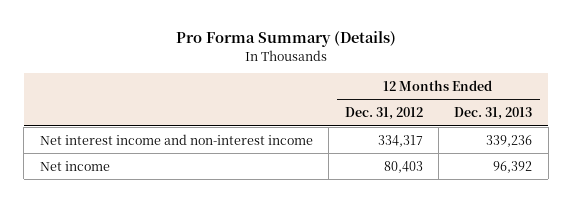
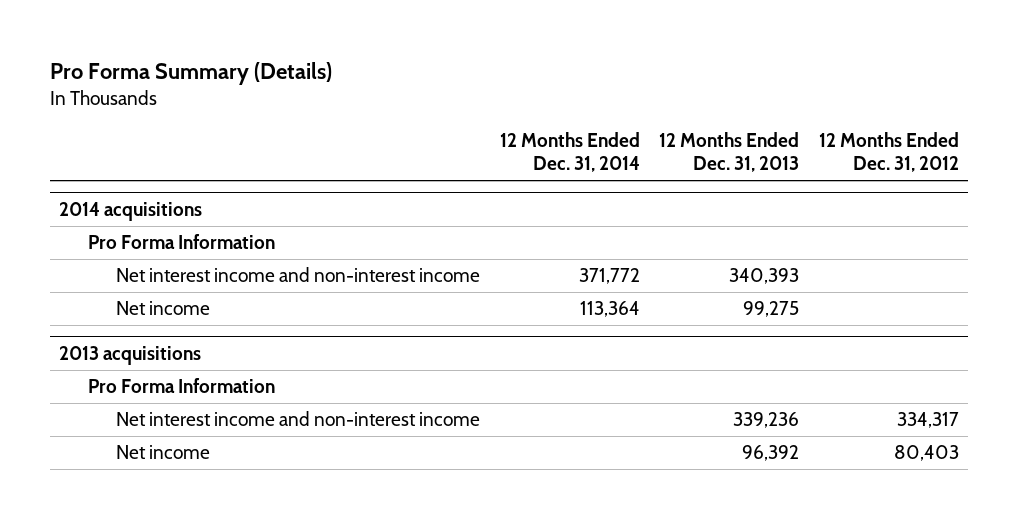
none -> [499,131,640,173] 12 Months Ended Dec. 31, 2014
none -> [59,202,203,222] 2014 acquisitions
none -> [87,234,275,250] Pro Forma Information
none -> [116,267,481,283] Net interest income and non-interest income
none -> [116,301,211,316] Net income
none -> [59,346,202,366] 2013 acquisitions
none -> [87,378,275,394] Pro Forma Information

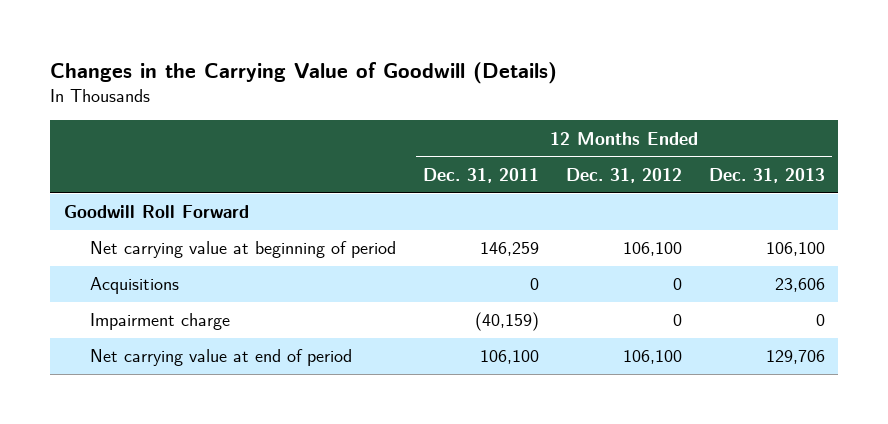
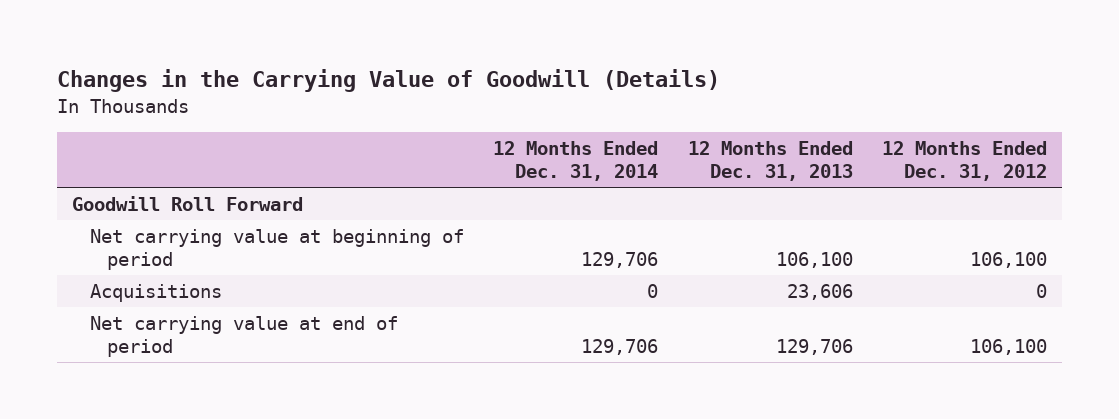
[422,168,539,184] Dec. 31, 2011 -> none
none -> [493,141,659,182] 12 Months Ended Dec. 31, 2014
[90,313,231,331] Impairment charge -> none

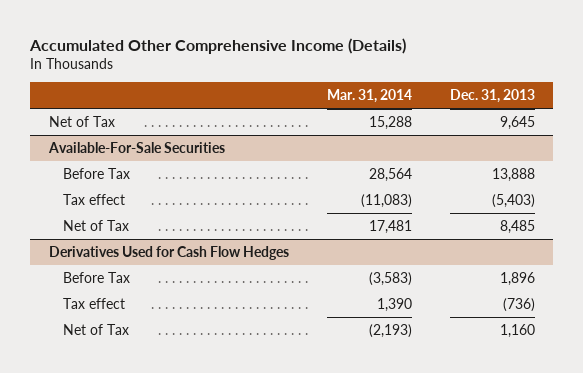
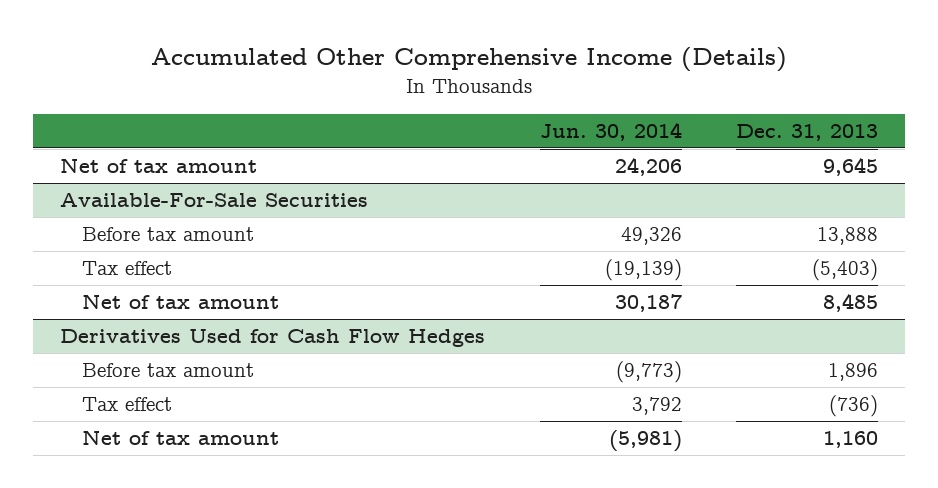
[326,89,412,104] Mar. 31, 2014 -> none
none -> [539,121,682,141] Jun. 30, 2014
[48,115,115,127] Net of Tax -> [59,158,257,174] Net of tax amount
[62,167,130,179] Before Tax -> [81,227,254,242] Before tax amount
[62,219,129,231] Net of Tax -> [81,294,279,310] Net of tax amount
[62,271,130,283] Before Tax -> [81,363,254,378] Before tax amount
[62,323,129,335] Net of Tax -> [81,430,279,446] Net of tax amount

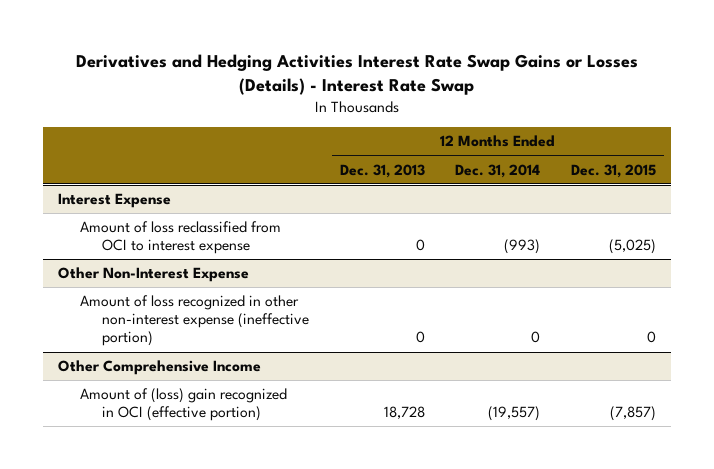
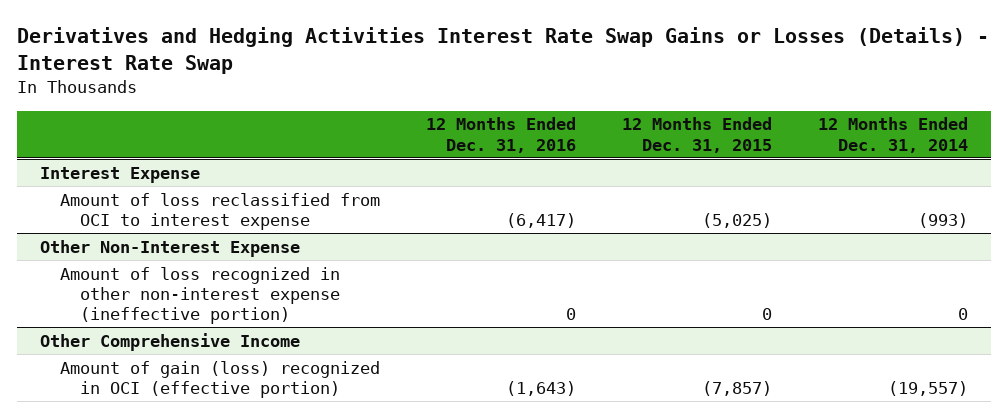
[339,163,425,178] Dec. 31, 2013 -> none
none -> [425,117,576,153] 12 Months Ended Dec. 31, 2016
[80,388,288,422] Amount of (loss) gain recognized in OCI (effective portion) -> [59,360,380,398] Amount of gain (loss) recognized in OCI (effective portion)

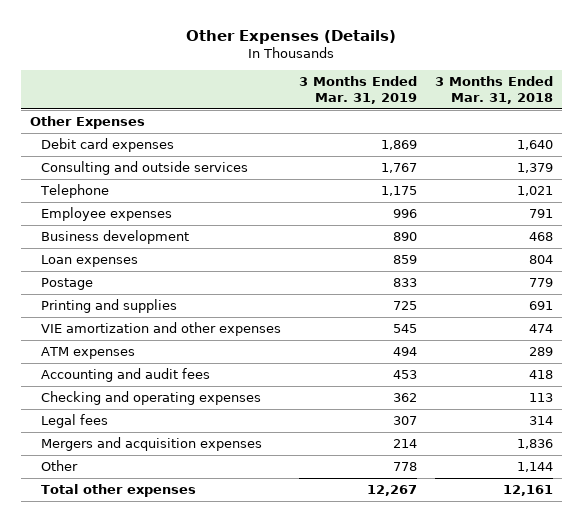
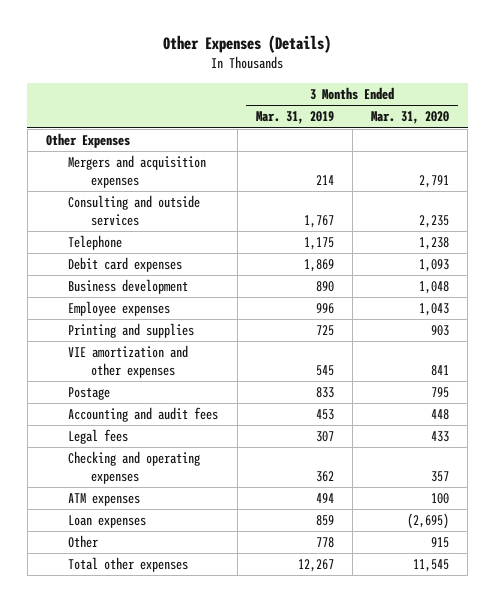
[435,76,554,104] 3 Months Ended Mar. 31, 2018 -> none
none -> [370,111,449,125] Mar. 31, 2020
[41,437,263,452] Mergers and acquisition expenses -> [68,155,207,189] Mergers and acquisition expenses
[41,138,175,153] Debit card expenses -> [68,257,183,273] Debit card expenses
[41,207,173,222] Employee expenses -> [68,301,171,317] Employee expenses
[41,278,94,291] Postage -> [68,387,111,401] Postage
[41,391,262,406] Checking and operating expenses -> [68,451,201,485] Checking and operating expenses
[41,347,136,360] ATM expenses -> [68,493,141,507] ATM expenses
[41,255,139,268] Loan expenses -> [68,515,147,529] Loan expenses

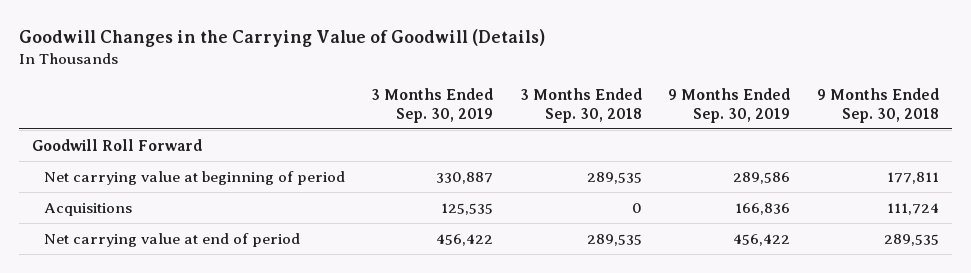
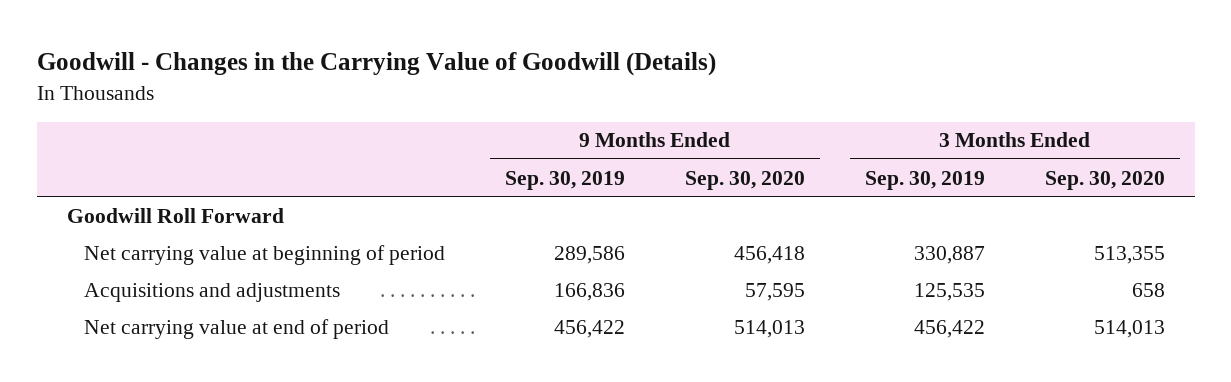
[18,28,545,47] Goodwill Changes in the Carrying Value of Goodwill (Details) -> [36,52,716,77] Goodwill - Changes in the Carrying Value of Goodwill (Details)
[519,87,642,123] 3 Months Ended Sep. 30, 2018 -> none
[816,87,939,123] 9 Months Ended Sep. 30, 2018 -> none
none -> [684,170,805,190] Sep. 30, 2020
none -> [1044,170,1165,190] Sep. 30, 2020
[43,202,132,216] Acquisitions -> [83,282,340,302] Acquisitions and adjustments

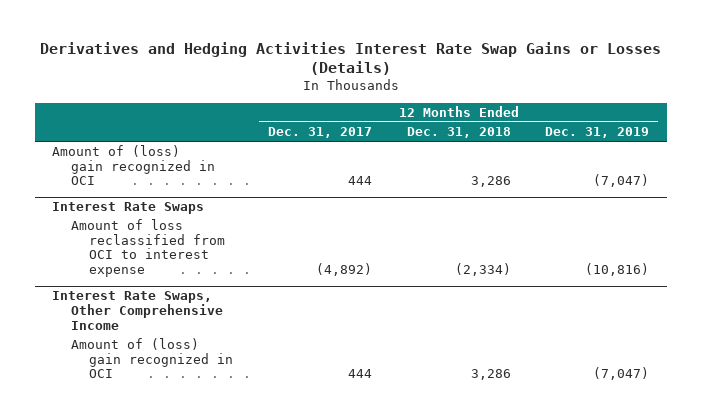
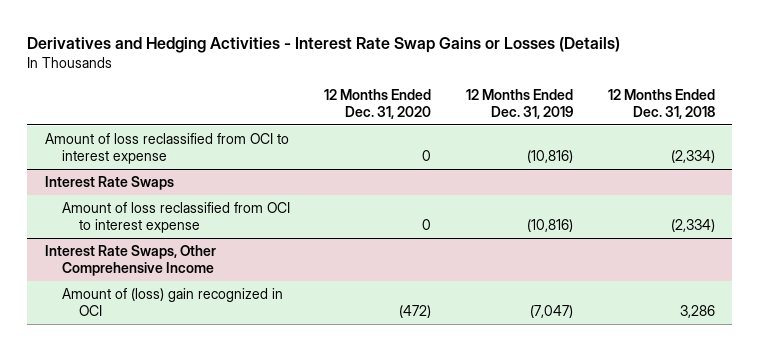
[39,42,661,76] Derivatives and Hedging Activities Interest Rate Swap Gains or Losses (Details) -> [27,37,621,54] Derivatives and Hedging Activities - Interest Rate Swap Gains or Losses (Details)
[267,127,372,139] Dec. 31, 2017 -> none
none -> [324,89,432,120] 12 Months Ended Dec. 31, 2020
[52,145,215,186] Amount of (loss) gain recognized in OCI -> none
none -> [44,133,289,164] Amount of loss reclassified from OCI to interest expense

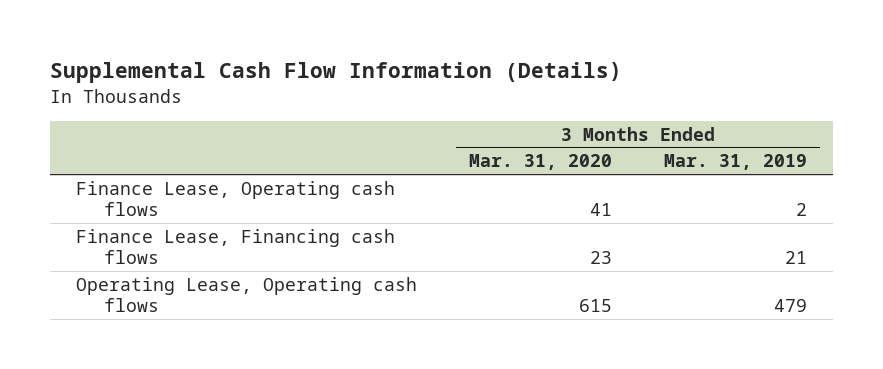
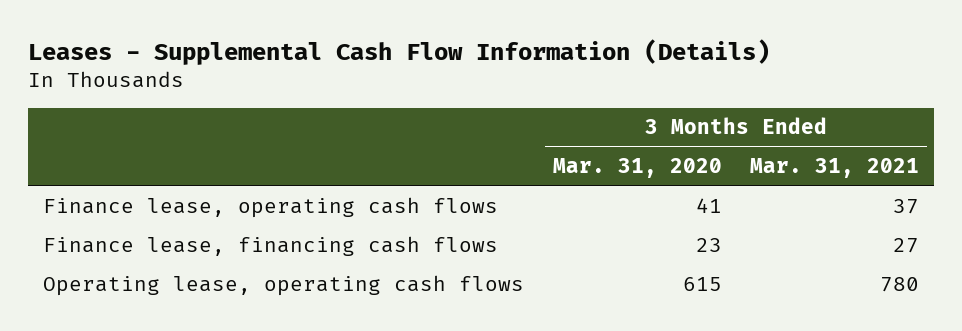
[50,62,623,84] Supplemental Cash Flow Information (Details) -> [28,38,771,65] Leases - Supplemental Cash Flow Information (Details)
[663,154,807,171] Mar. 31, 2019 -> none
none -> [750,157,920,178] Mar. 31, 2021
[75,180,395,216] Finance Lease, Operating cash flows -> [42,196,498,218] Finance lease, operating cash flows
[75,228,395,264] Finance Lease, Financing cash flows -> [42,235,498,256] Finance lease, financing cash flows
[75,276,417,312] Operating Lease, Operating cash flows -> [42,274,524,296] Operating lease, operating cash flows

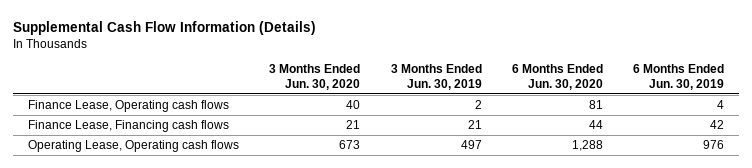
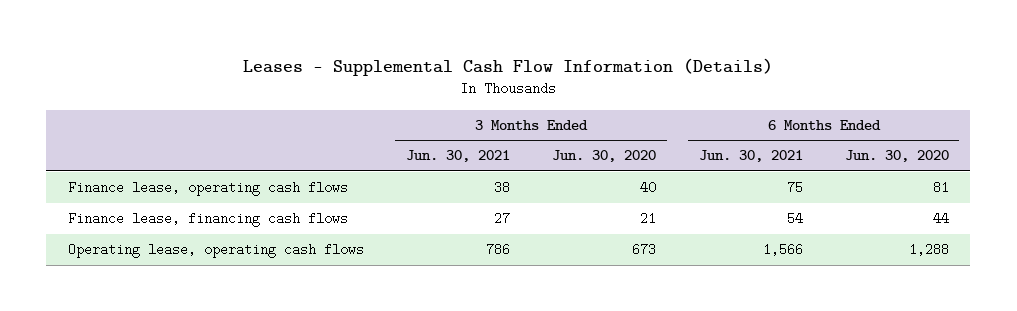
[13,20,317,35] Supplemental Cash Flow Information (Details) -> [243,57,774,76] Leases - Supplemental Cash Flow Information (Details)
[390,64,482,90] 3 Months Ended Jun. 30, 2019 -> none
[632,64,724,90] 6 Months Ended Jun. 30, 2019 -> none
none -> [405,150,510,163] Jun. 30, 2021
none -> [698,150,803,163] Jun. 30, 2021
[28,100,230,113] Finance Lease, Operating cash flows -> [67,181,348,197] Finance lease, operating cash flows
[28,120,230,133] Finance Lease, Financing cash flows -> [67,212,348,228] Finance lease, financing cash flows
[28,140,240,153] Operating Lease, Operating cash flows -> [67,243,364,259] Operating lease, operating cash flows

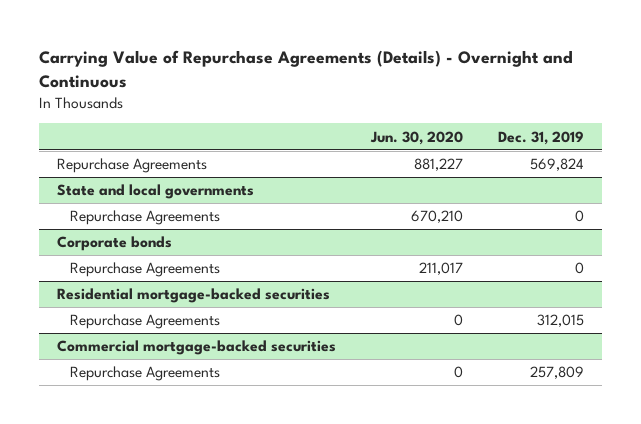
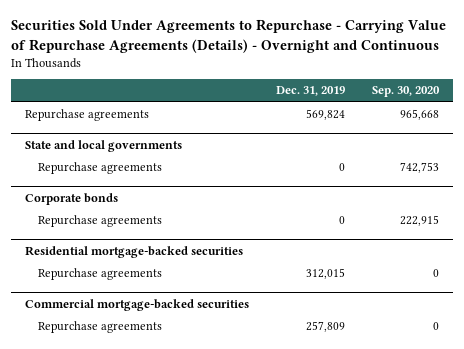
[39,50,574,89] Carrying Value of Repurchase Agreements (Details) - Overnight and Continuous -> [11,19,447,53] Securities Sold Under Agreements to Repurchase - Carrying Value of Repurchase Agreements (Details) - Overnight and Continuous
[370,130,464,145] Jun. 30, 2020 -> none
none -> [372,86,441,98] Sep. 30, 2020
[56,158,207,174] Repurchase Agreements -> [24,109,149,122] Repurchase agreements
[69,210,220,226] Repurchase Agreements -> [38,162,163,175] Repurchase agreements
[69,262,220,278] Repurchase Agreements -> [38,215,163,228] Repurchase agreements
[69,314,220,330] Repurchase Agreements -> [38,268,163,281] Repurchase agreements
[69,366,220,382] Repurchase Agreements -> [38,321,163,334] Repurchase agreements

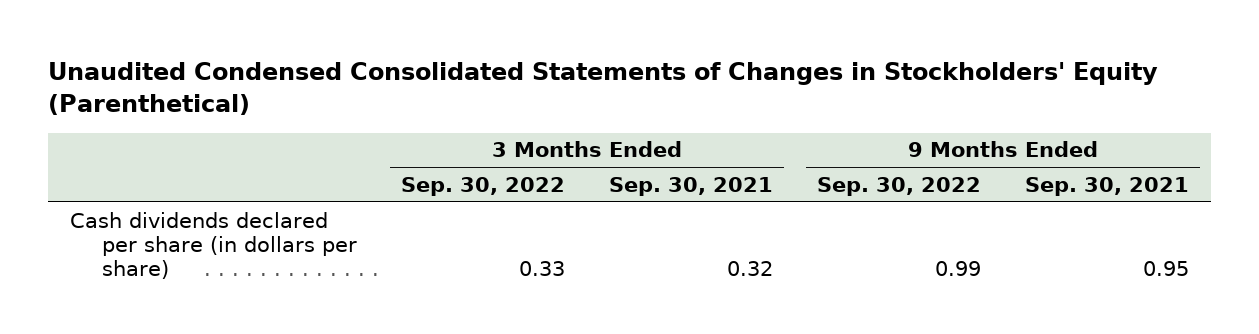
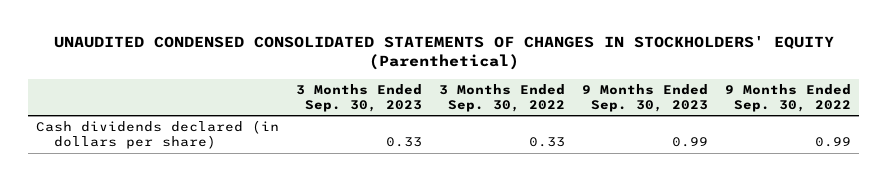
[48,62,1159,116] Unaudited Condensed Consolidated Statements of Changes in Stockholders' Equity (Parenthetical) -> [53,36,834,71] UNAUDITED CONDENSED CONSOLIDATED STATEMENTS OF CHANGES IN STOCKHOLDERS' EQUITY (Parenthetical)
[609,177,774,197] Sep. 30, 2021 -> none
[1024,177,1189,197] Sep. 30, 2021 -> none
none -> [296,83,423,113] 3 Months Ended Sep. 30, 2023
none -> [581,83,708,113] 9 Months Ended Sep. 30, 2023
[70,211,358,280] Cash dividends declared per share (in dollars per share) -> [36,120,280,150] Cash dividends declared (in dollars per share)

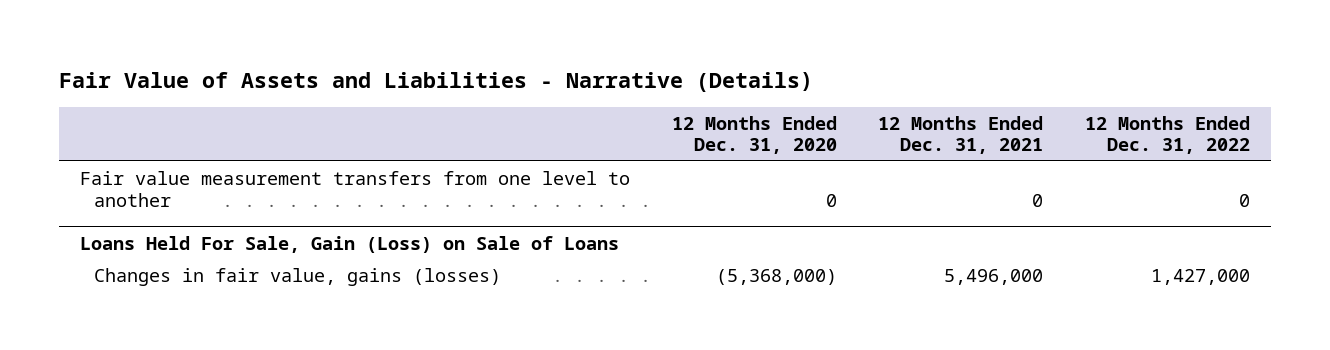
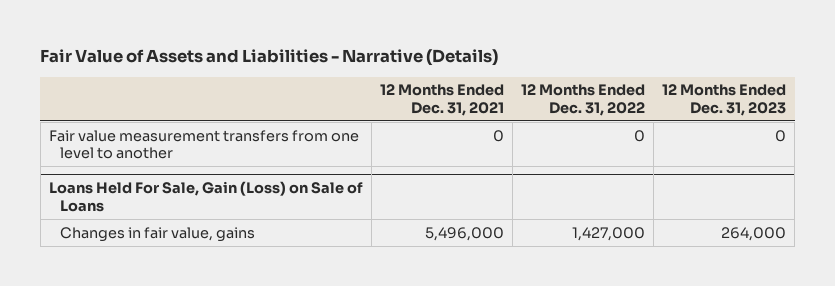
[671,115,837,155] 12 Months Ended Dec. 31, 2020 -> none
none -> [662,84,787,116] 12 Months Ended Dec. 31, 2023
[94,267,502,286] Changes in fair value, gains (losses) -> [59,226,255,242] Changes in fair value, gains

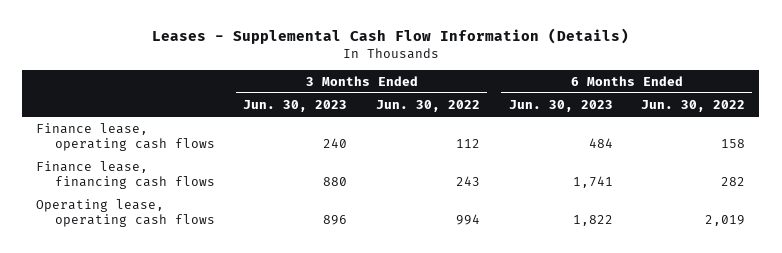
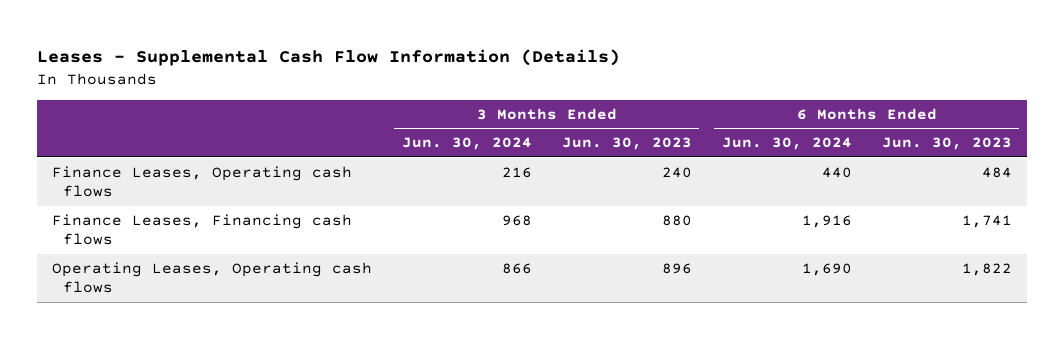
[375,99,480,112] Jun. 30, 2022 -> none
[641,99,746,112] Jun. 30, 2022 -> none
none -> [401,137,532,151] Jun. 30, 2024
none -> [721,137,852,151] Jun. 30, 2024
[36,122,215,152] Finance lease, operating cash flows -> [51,166,352,198] Finance Leases, Operating cash flows
[36,160,215,190] Finance lease, financing cash flows -> [51,214,352,246] Finance Leases, Financing cash flows
[36,198,215,228] Operating lease, operating cash flows -> [51,262,372,294] Operating Leases, Operating cash flows

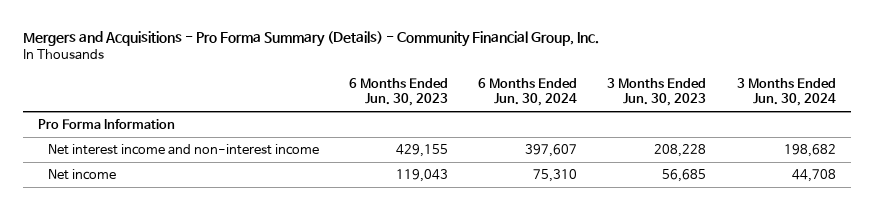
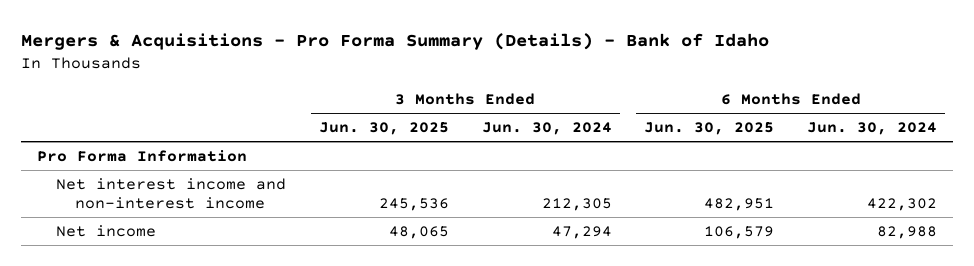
[22,30,599,47] Mergers and Acquisitions - Pro Forma Summary (Details) - Community Financial Group, Inc. -> [20,33,769,51] Mergers & Acquisitions - Pro Forma Summary (Details) - Bank of Idaho
[348,77,448,107] 6 Months Ended Jun. 30, 2023 -> none
[607,77,707,107] 3 Months Ended Jun. 30, 2023 -> none
none -> [318,122,449,136] Jun. 30, 2025
none -> [644,122,775,136] Jun. 30, 2025
[525,143,578,157] 397,607 -> [867,198,938,212] 422,302
[783,143,836,157] 198,682 -> [541,198,612,212] 212,305
[533,168,578,182] 75,310 -> [877,226,938,240] 82,988
[791,168,836,182] 44,708 -> [551,226,612,240] 47,294

